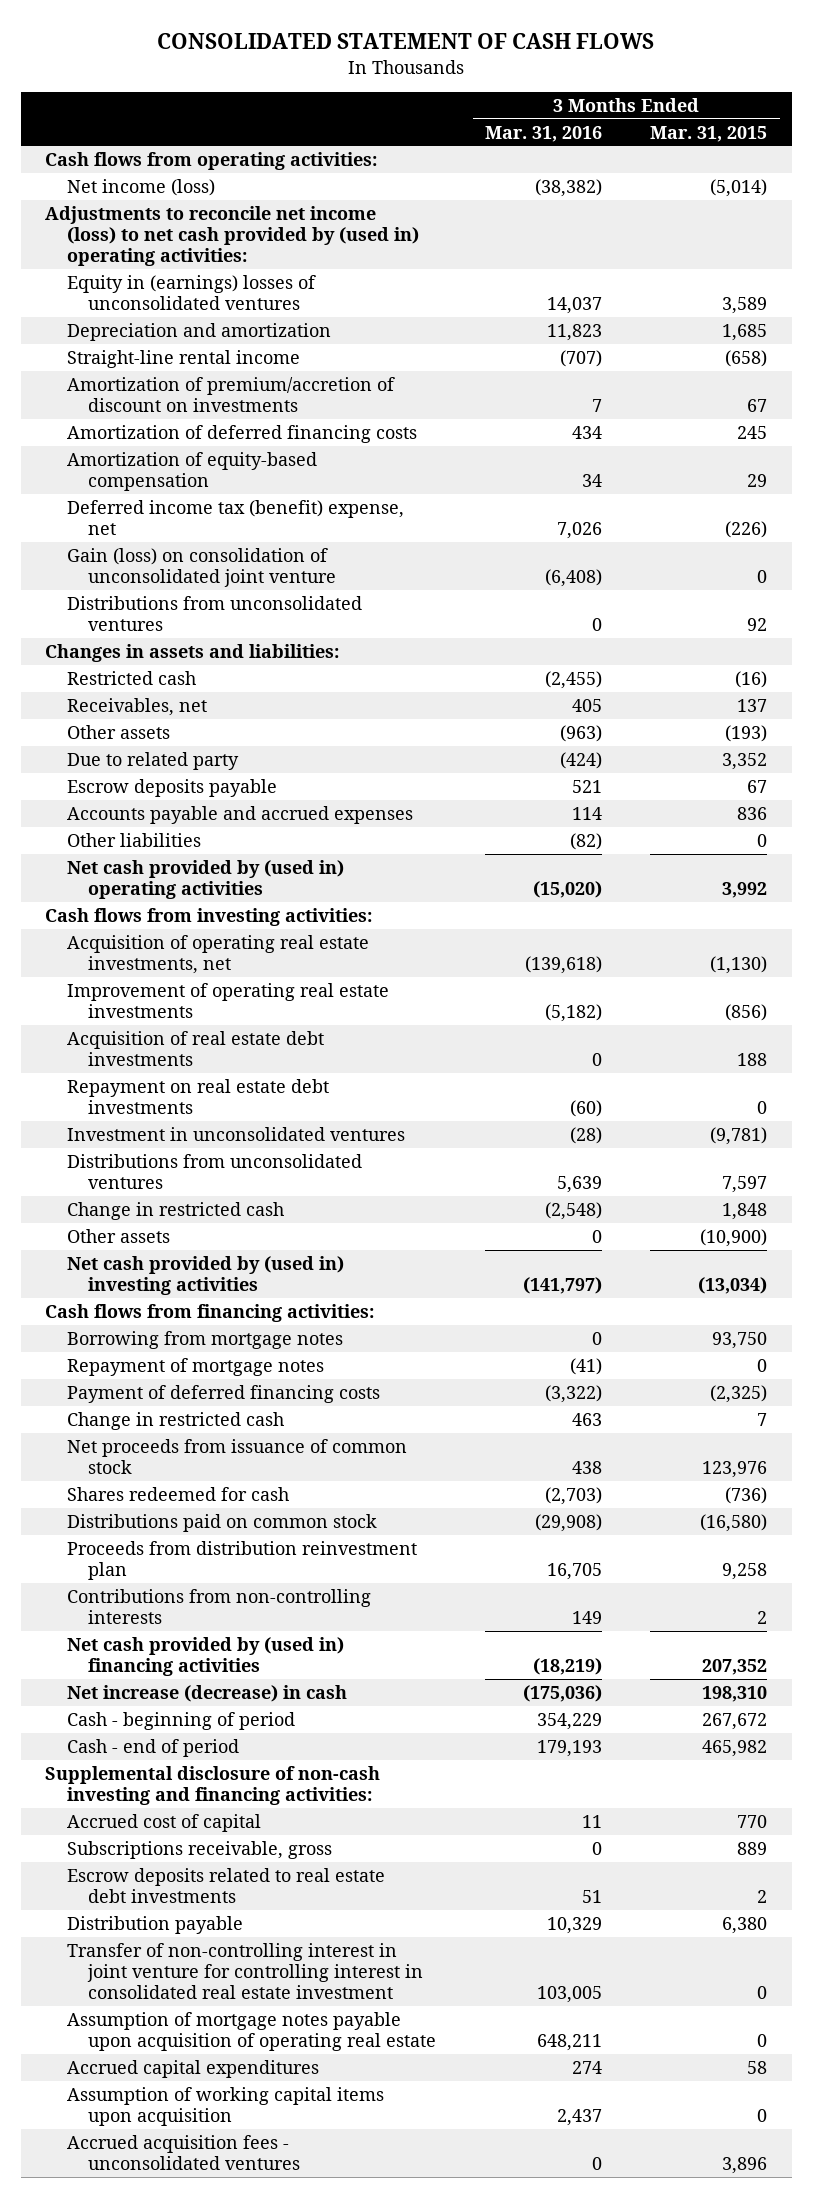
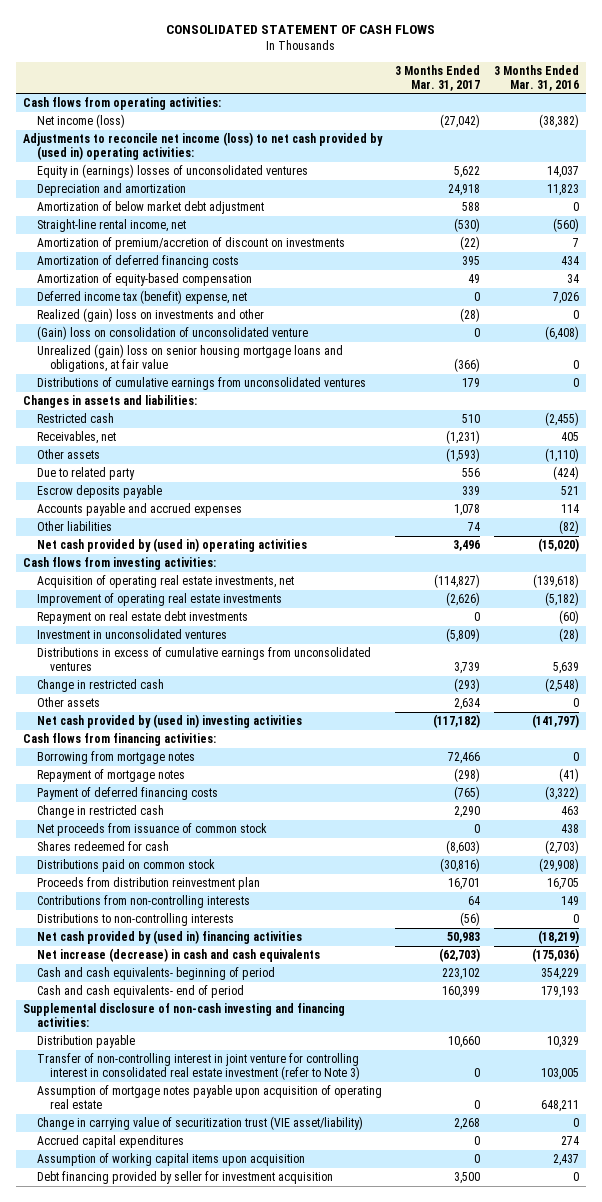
[650,125,768,142] Mar. 31, 2015 -> none
none -> [395,64,481,91] 3 Months Ended Mar. 31, 2017
none -> [36,200,264,214] Amortization of below market debt adjustment
[66,349,300,368] Straight-line rental income -> [36,218,186,232] Straight-line rental income, net
[559,349,602,367] (707) -> [552,217,579,232] (560)
none -> [36,307,264,322] Realized (gain) loss on investments and other
[66,547,337,588] Gain (loss) on consolidation of unconsolidated joint venture -> [36,325,308,340] (Gain) loss on consolidation of unconsolidated venture
none -> [36,343,343,372] Unrealized (gain) loss on senior housing mortgage loans and obligations, at fair value
[66,595,362,632] Distributions from unconsolidated ventures -> [36,376,366,390] Distributions of cumulative earnings from unconsolidated ventures
[559,724,602,742] (963) -> [544,447,579,462] (1,110)
[66,1030,324,1067] Acquisition of real estate debt investments -> none
[66,1153,362,1190] Distributions from unconsolidated ventures -> [36,646,371,671] Distributions in excess of cumulative earnings from unconsolidated ventures
none -> [36,912,234,926] Distributions to non-controlling interests
[66,1684,347,1702] Net increase (decrease) in cash -> [36,947,320,962] Net increase (decrease) in cash and cash equivalents
[66,1711,295,1730] Cash - beginning of period -> [36,966,275,980] Cash and cash equivalents- beginning of period
[66,1738,239,1757] Cash - end of period -> [36,984,244,998] Cash and cash equivalents- end of period
[66,1813,261,1832] Accrued cost of capital -> none
[66,1840,332,1859] Subscriptions receivable, gross -> none
[66,1867,385,1904] Escrow deposits related to real estate debt investments -> none
[66,1942,424,2000] Transfer of non-controlling interest in joint venture for controlling interest in consolidated real estate investment -> [36,1052,361,1080] Transfer of non-controlling interest in joint venture for controlling interest in consolidated real estate investment (refer to Note 3)
none -> [36,1115,363,1130] Change in carrying value of securitization trust (VIE asset/liability)
[66,2134,301,2171] Accrued acquisition fees - unconsolidated ventures -> none
none -> [36,1170,333,1184] Debt financing provided by seller for investment acquisition

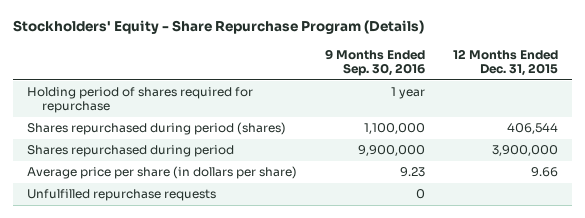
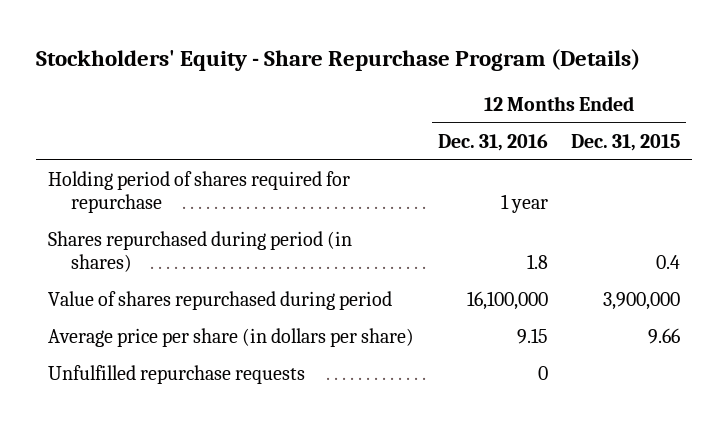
[324,48,425,76] 9 Months Ended Sep. 30, 2016 -> none
none -> [437,133,548,151] Dec. 31, 2016
[26,122,286,136] Shares repurchased during period (shares) -> [47,231,352,272] Shares repurchased during period (in shares)
[506,123,558,135] 406,544 -> [656,254,681,269] 0.4
[26,145,234,158] Shares repurchased during period -> [47,291,392,311] Value of shares repurchased during period

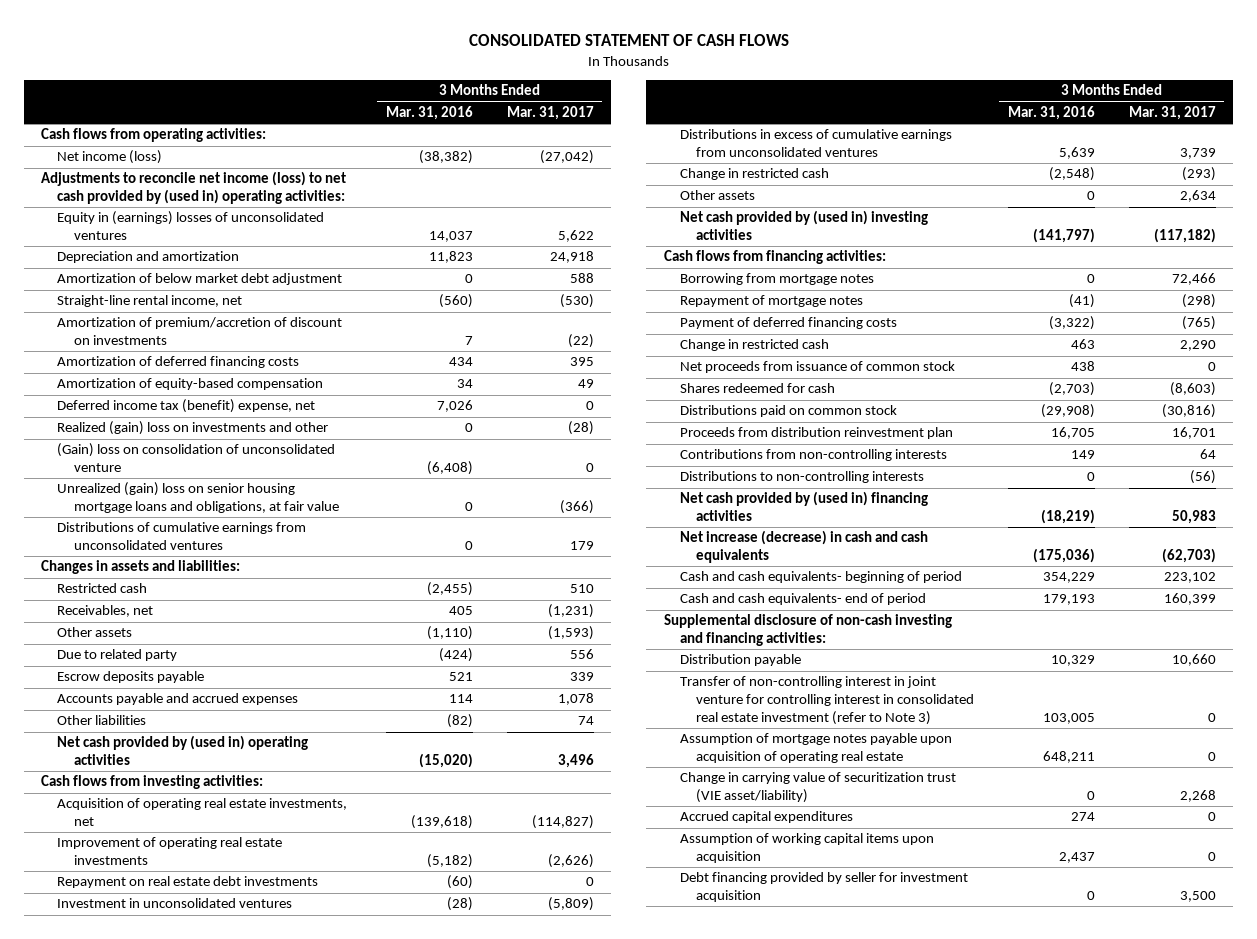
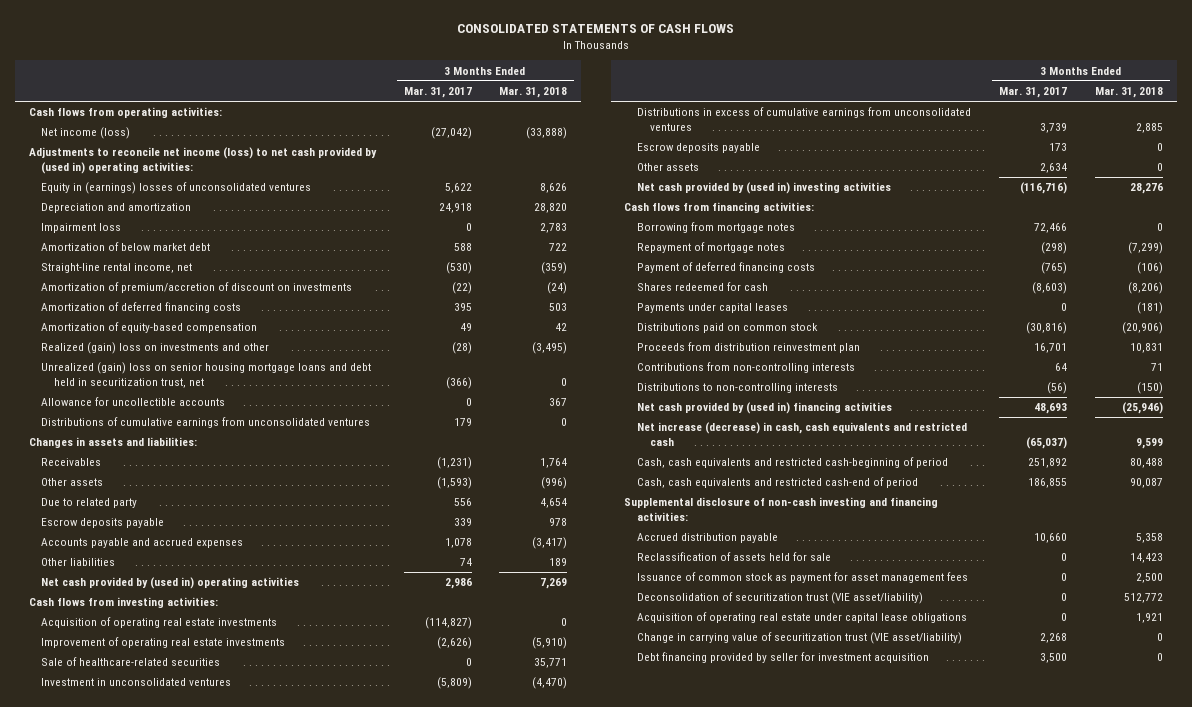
[468,34,789,47] CONSOLIDATED STATEMENT OF CASH FLOWS -> [456,23,734,33] CONSOLIDATED STATEMENTS OF CASH FLOWS
[385,106,473,121] Mar. 31, 2016 -> none
none -> [499,87,568,99] Mar. 31, 2018
none -> [41,223,122,234] Impairment loss
[57,273,343,286] Amortization of below market debt adjustment -> [41,242,211,252] Amortization of below market debt
[57,399,316,414] Deferred income tax (benefit) expense, net -> none
[57,443,336,473] (Gain) loss on consolidation of unconsolidated venture -> none
[57,482,339,514] Unrealized (gain) loss on senior housing mortgage loans and obligations, at fair value -> [41,362,372,388] Unrealized (gain) loss on senior housing mortgage loans and debt held in securitization trust, net
none -> [41,397,226,407] Allowance for uncollectible accounts
[57,583,148,594] Restricted cash -> none
[57,605,154,618] Receivables, net -> [41,458,102,467] Receivables
[557,754,594,769] 3,496 -> [444,578,472,590] 2,986
[57,798,348,827] Acquisition of operating real estate investments, net -> [41,617,278,629] Acquisition of operating real estate investments
[57,876,319,889] Repayment on real estate debt investments -> none
none -> [41,657,221,667] Sale of healthcare-related securities
[679,168,829,181] Change in restricted cash -> none
none -> [637,143,761,154] Escrow deposits payable
[1153,228,1216,244] (117,182) -> [1020,182,1068,195] (116,716)
[679,339,829,352] Change in restricted cash -> none
[679,361,955,374] Net proceeds from issuance of common stock -> none
none -> [637,303,789,314] Payments under capital leases
[1171,510,1216,525] 50,983 -> [1034,403,1068,415] 48,693
[679,530,928,564] Net increase (decrease) in cash and cash equivalents -> [637,422,968,446] Net increase (decrease) in cash, cash equivalents and restricted cash
[1161,548,1216,564] (62,703) -> [1026,436,1068,449] (65,037)
[679,571,962,584] Cash and cash equivalents- beginning of period -> [637,457,949,469] Cash, cash equivalents and restricted cash-beginning of period
[1163,572,1216,584] 223,102 -> [1028,458,1068,469] 251,892
[679,593,926,606] Cash and cash equivalents- end of period -> [637,477,919,489] Cash, cash equivalents and restricted cash-end of period
[1163,593,1216,606] 160,399 -> [1028,478,1068,489] 186,855
[679,676,974,725] Transfer of non-controlling interest in joint venture for controlling interest in consolidated real estate investment (refer to Note 3) -> none
[679,733,952,764] Assumption of mortgage notes payable upon acquisition of operating real estate -> none
[679,654,801,667] Distribution payable -> [637,533,779,544] Accrued distribution payable
none -> [637,552,832,562] Reclassification of assets held for sale
none -> [637,572,969,584] Issuance of common stock as payment for asset management fees
none -> [637,592,924,605] Deconsolidation of securitization trust (VIE asset/liability)
none -> [637,612,968,624] Acquisition of operating real estate under capital lease obligations
[679,811,853,824] Accrued capital expenditures -> none
[679,833,934,864] Assumption of working capital items upon acquisition -> none

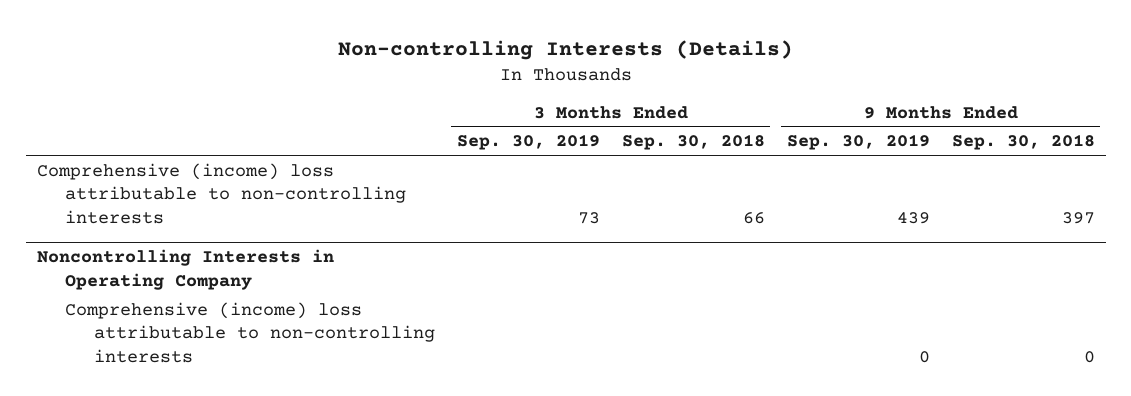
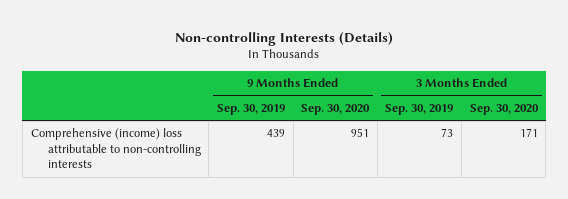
[621,134,765,151] Sep. 30, 2018 -> none
[951,134,1095,151] Sep. 30, 2018 -> none
none -> [301,104,371,116] Sep. 30, 2020
none -> [469,104,539,116] Sep. 30, 2020
[36,249,334,290] Noncontrolling Interests in Operating Company -> none
[65,301,435,363] Comprehensive (income) loss attributable to non-controlling interests -> none

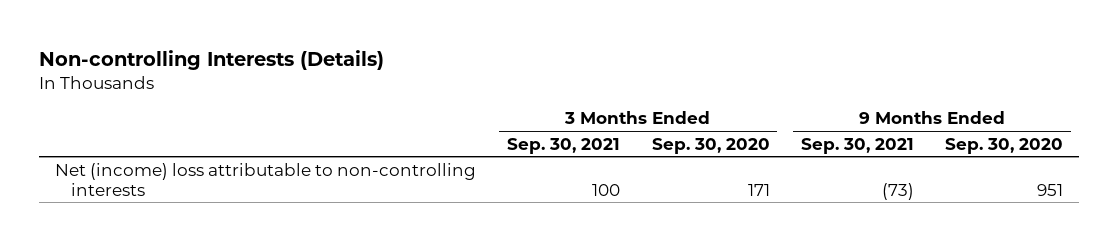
[217,104,286,116] Sep. 30, 2019 -> none
[385,104,454,116] Sep. 30, 2019 -> none
none -> [507,137,621,154] Sep. 30, 2021
none -> [800,137,914,154] Sep. 30, 2021
[30,128,201,169] Comprehensive (income) loss attributable to non-controlling interests -> [54,162,476,196] Net (income) loss attributable to non-controlling interests

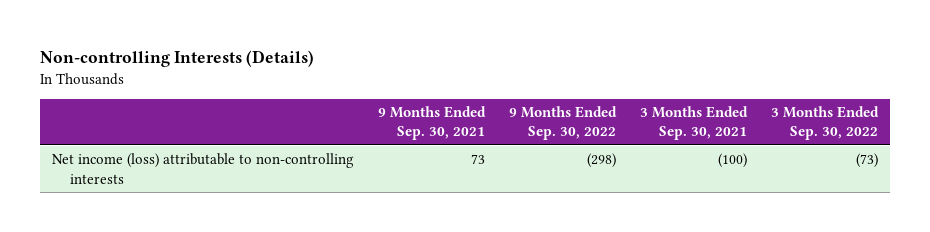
[651,137,770,154] Sep. 30, 2020 -> none
[945,137,1064,154] Sep. 30, 2020 -> none
none -> [509,105,618,141] 9 Months Ended Sep. 30, 2022
none -> [771,105,880,141] 3 Months Ended Sep. 30, 2022
[54,162,476,196] Net (income) loss attributable to non-controlling interests -> [51,153,354,184] Net income (loss) attributable to non-controlling interests
[592,183,621,196] 100 -> [718,153,748,169] (100)
[881,182,914,200] (73) -> [470,154,485,165] 73

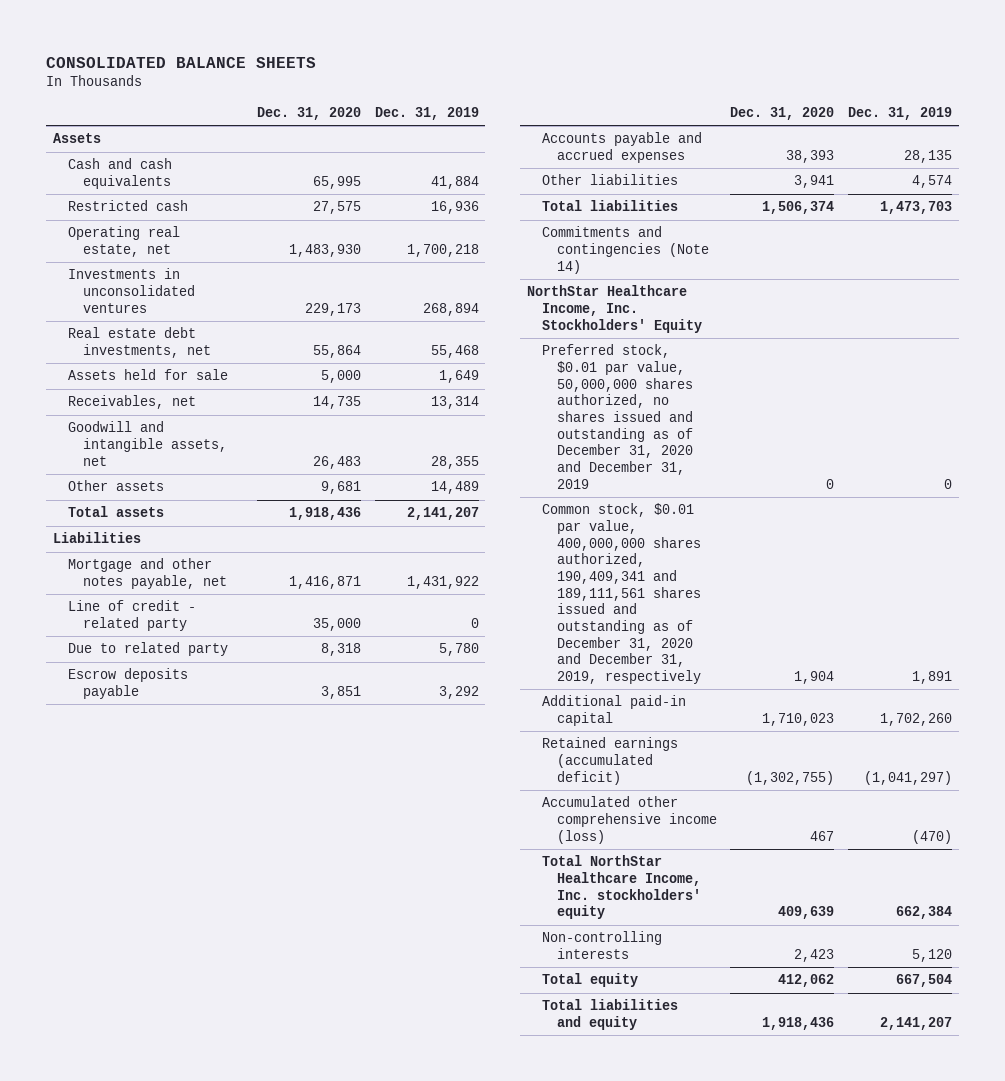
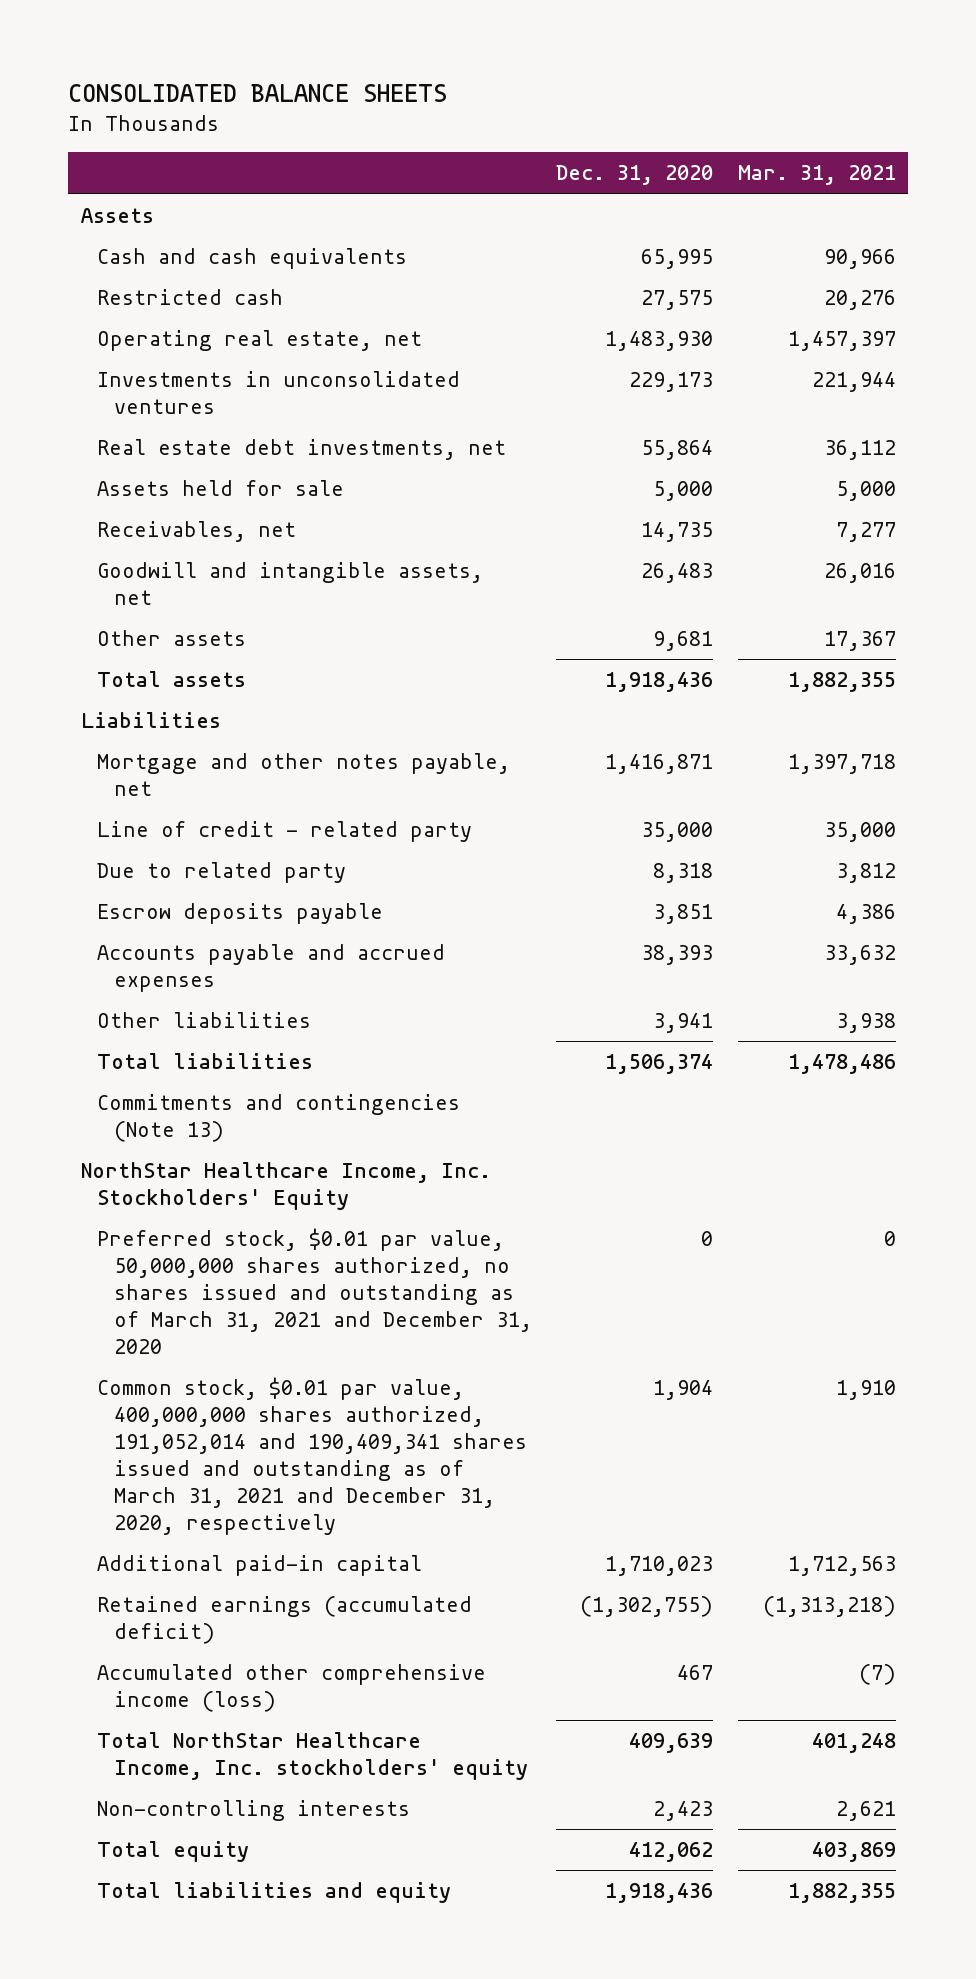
[374,107,479,121] Dec. 31, 2019 -> none
none -> [737,165,896,186] Mar. 31, 2021
[541,226,709,274] Commitments and contingencies (Note 14) -> [97,1093,461,1143] Commitments and contingencies (Note 13)
[541,344,693,489] Preferred stock, $0.01 par value, 50,000,000 shares authorized, no shares issued and outstanding as of December 31, 2020 and December 31, 2019 -> [97,1227,532,1355] Preferred stock, $0.01 par value, 50,000,000 shares authorized, no shares issued and outstanding as of March 31, 2021 and December 31, 2020
[541,503,701,684] Common stock, $0.01 par value, 400,000,000 shares authorized, 190,409,341 and 189,111,561 shares issued and outstanding as of December 31, 2020 and December 31, 2019, respectively -> [97,1376,527,1536] Common stock, $0.01 par value, 400,000,000 shares authorized, 191,052,014 and 190,409,341 shares issued and outstanding as of March 31, 2021 and December 31, 2020, respectively

